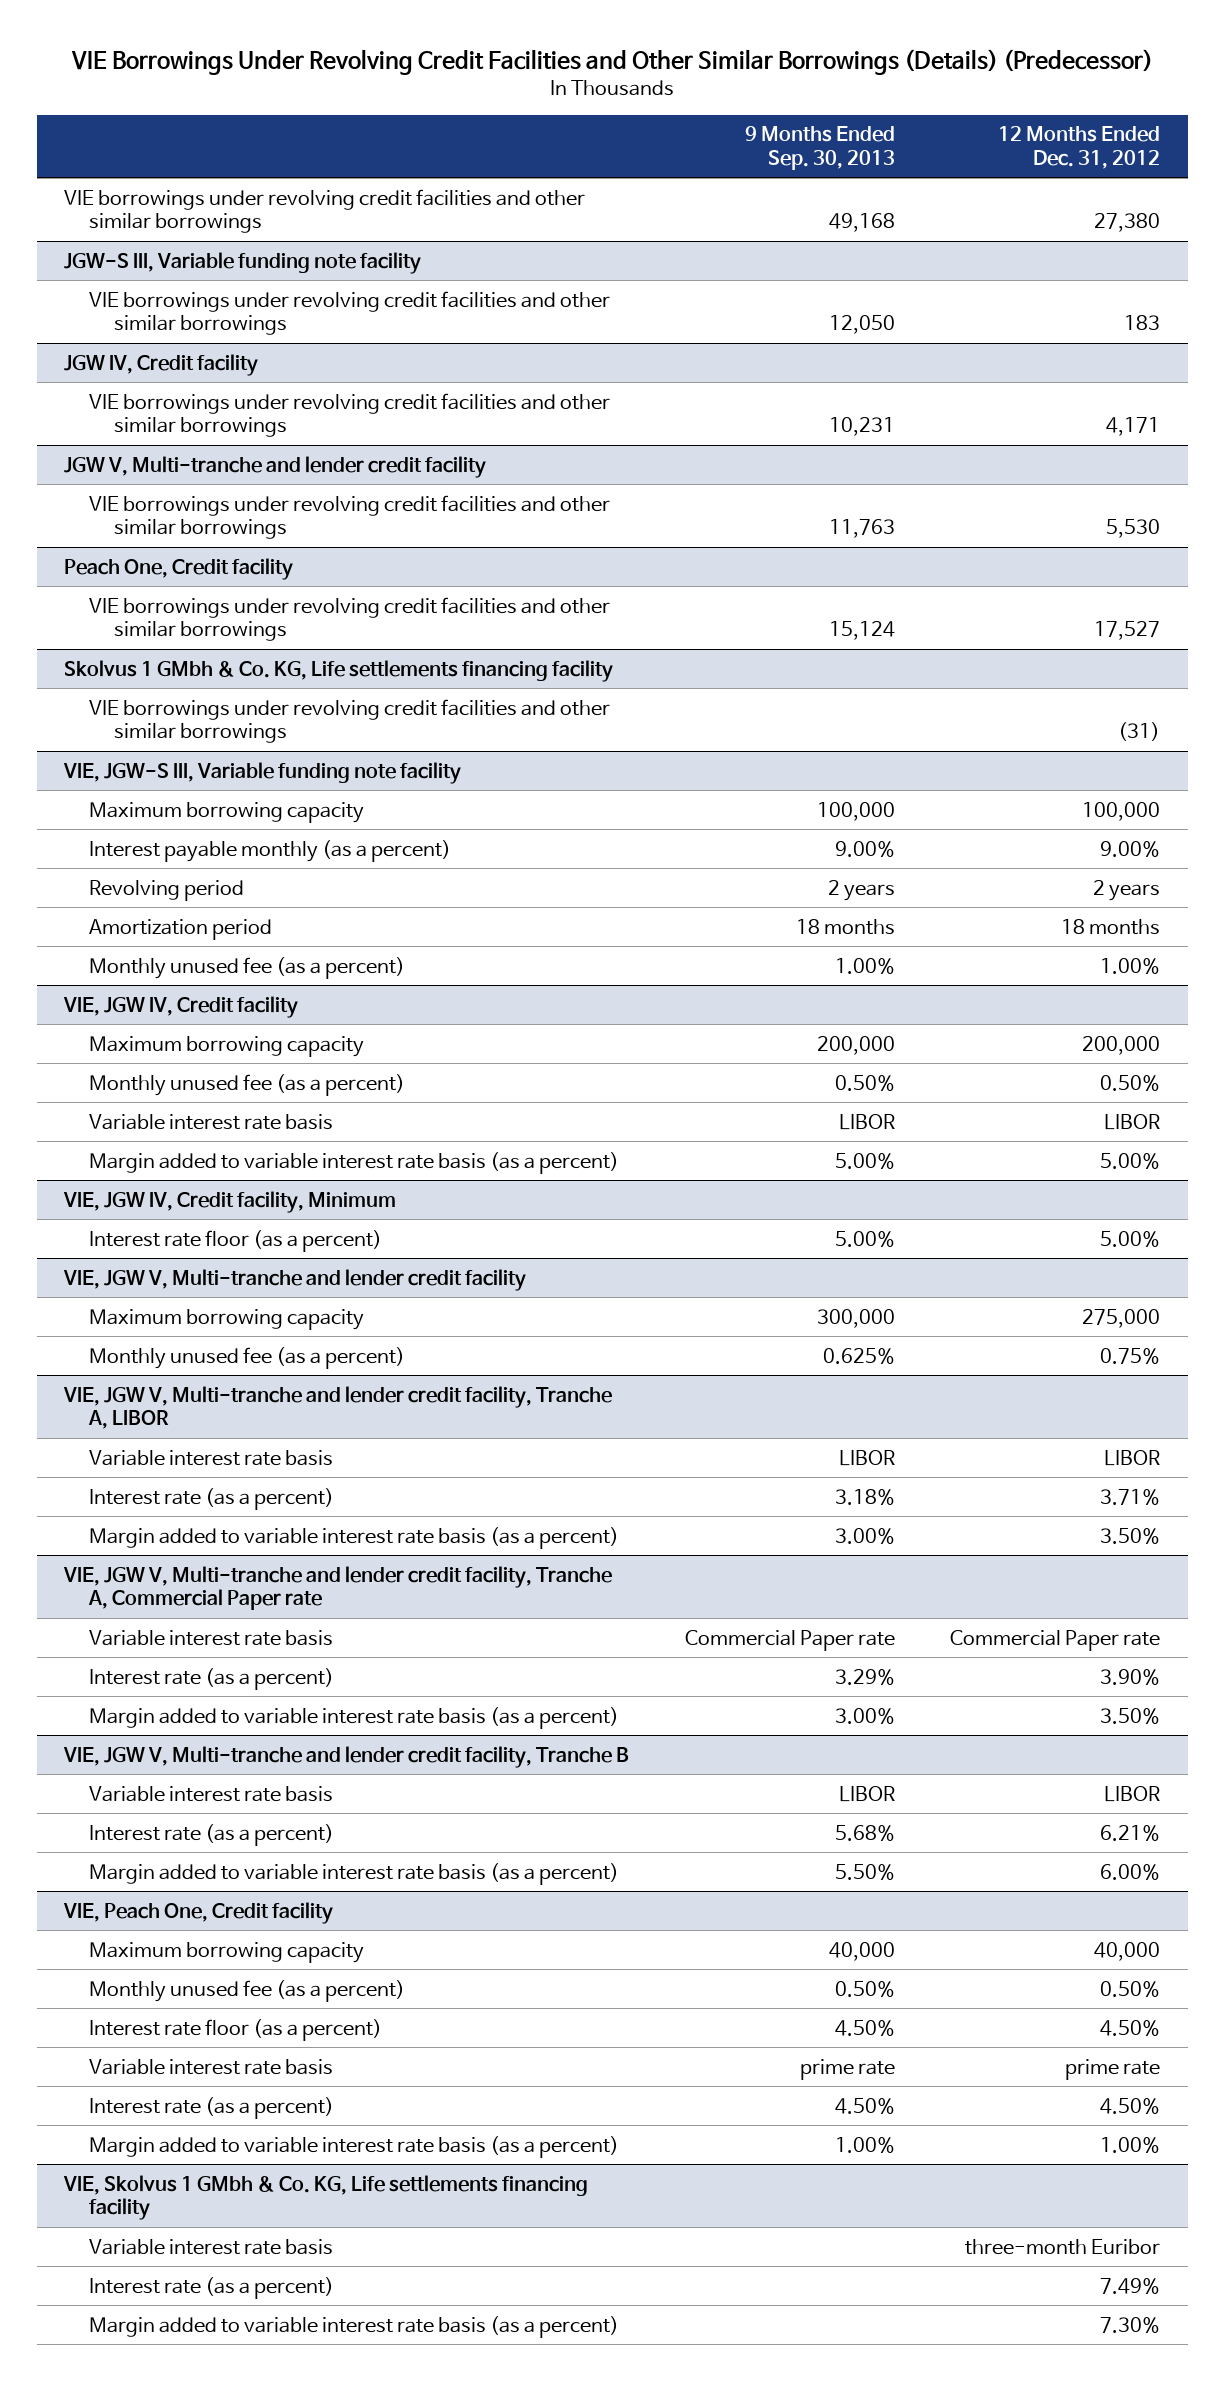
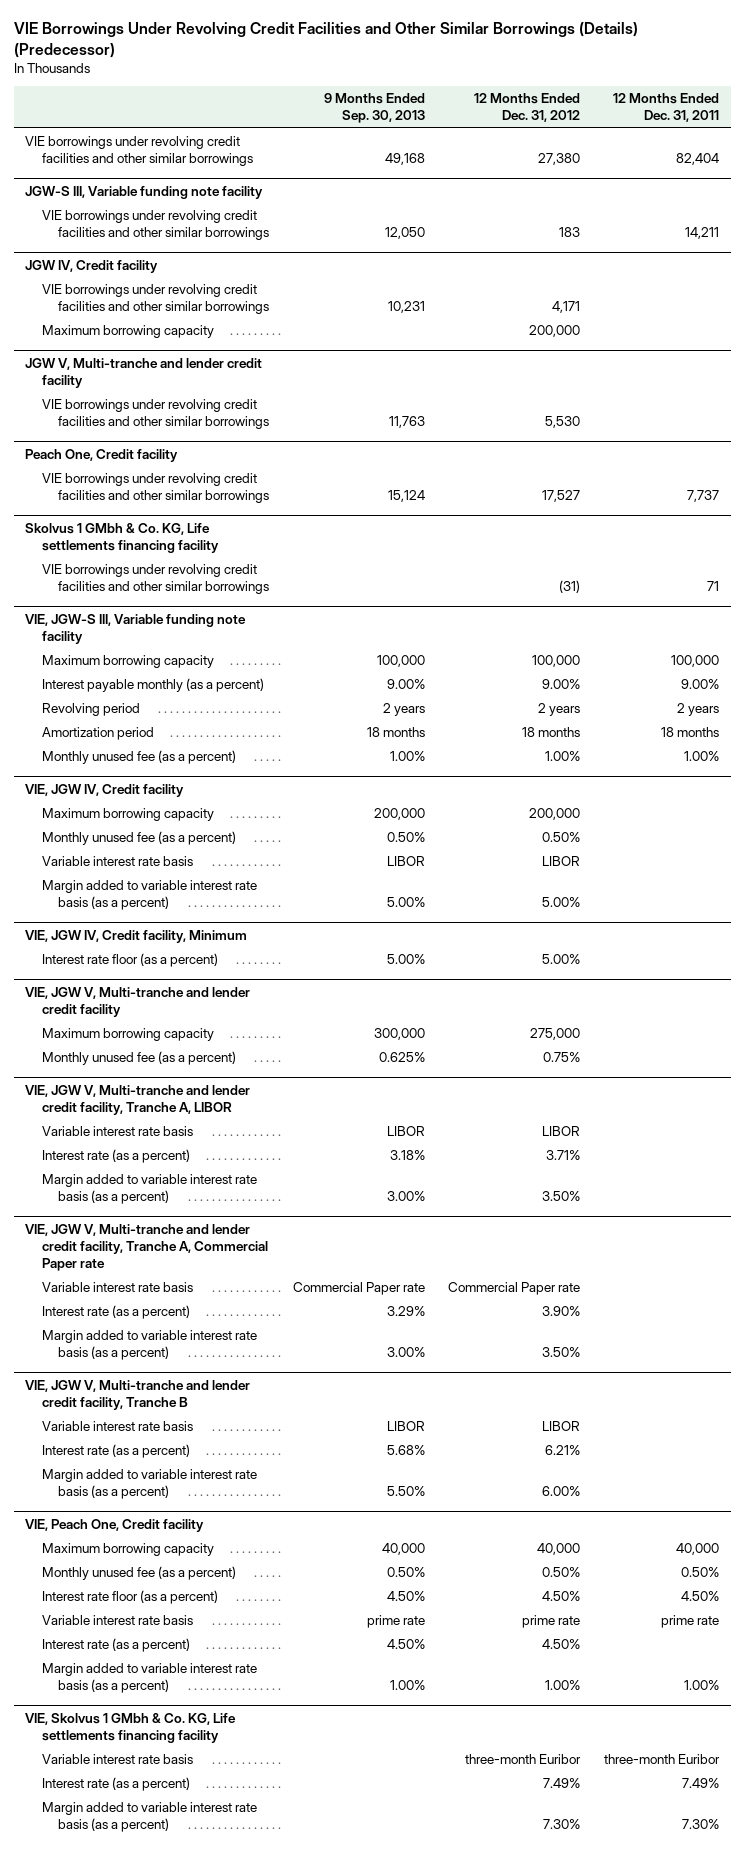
none -> [613,93,720,123] 12 Months Ended Dec. 31, 2011
none -> [41,325,214,339] Maximum borrowing capacity

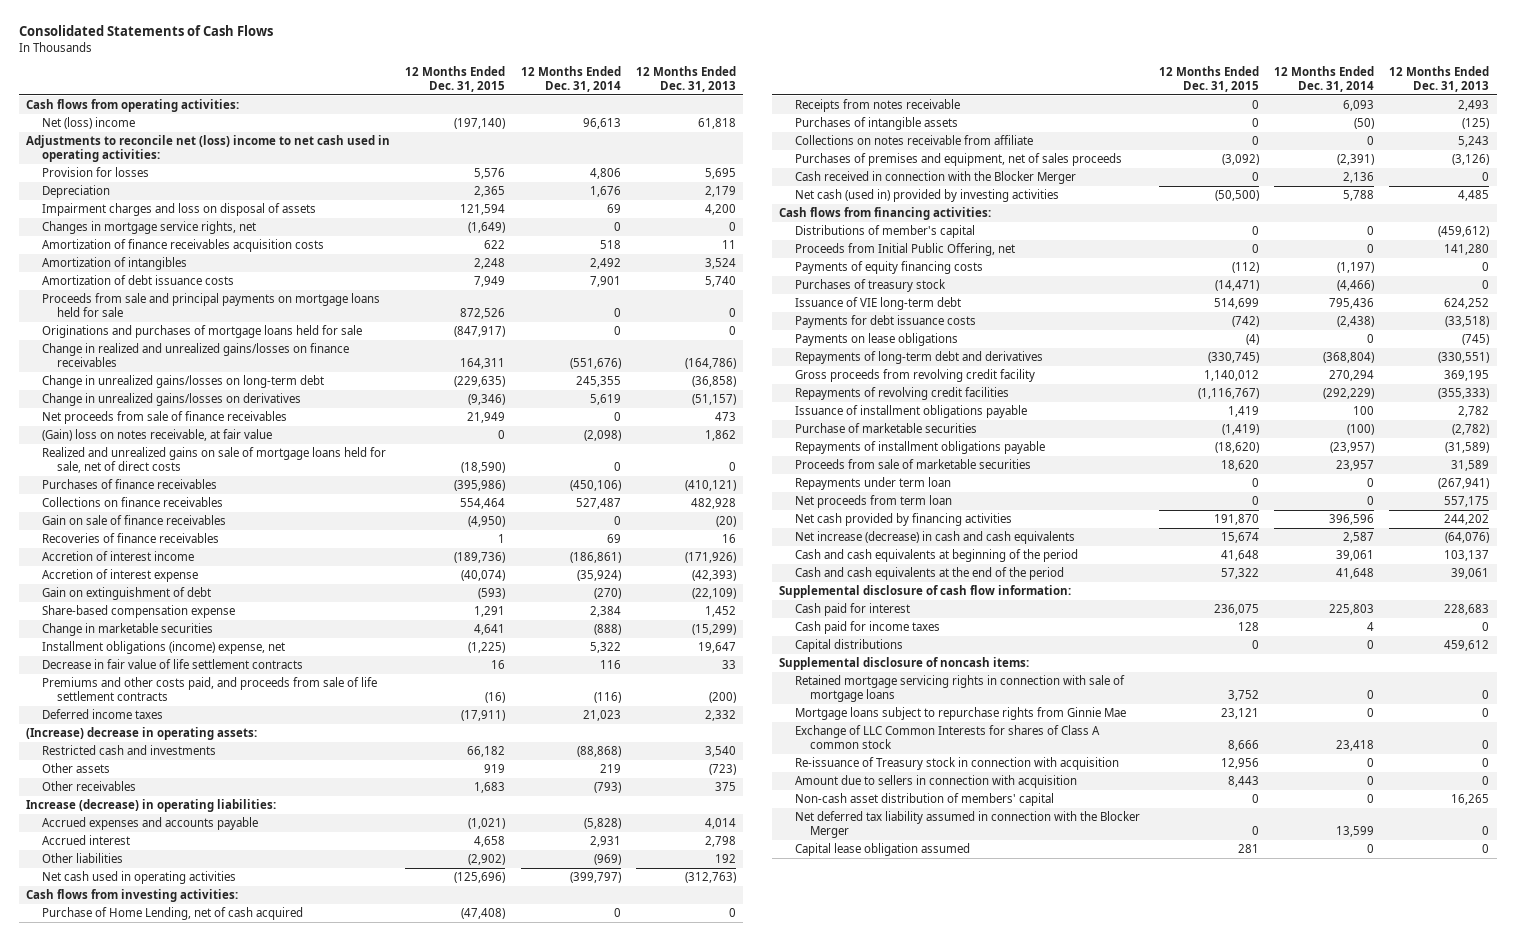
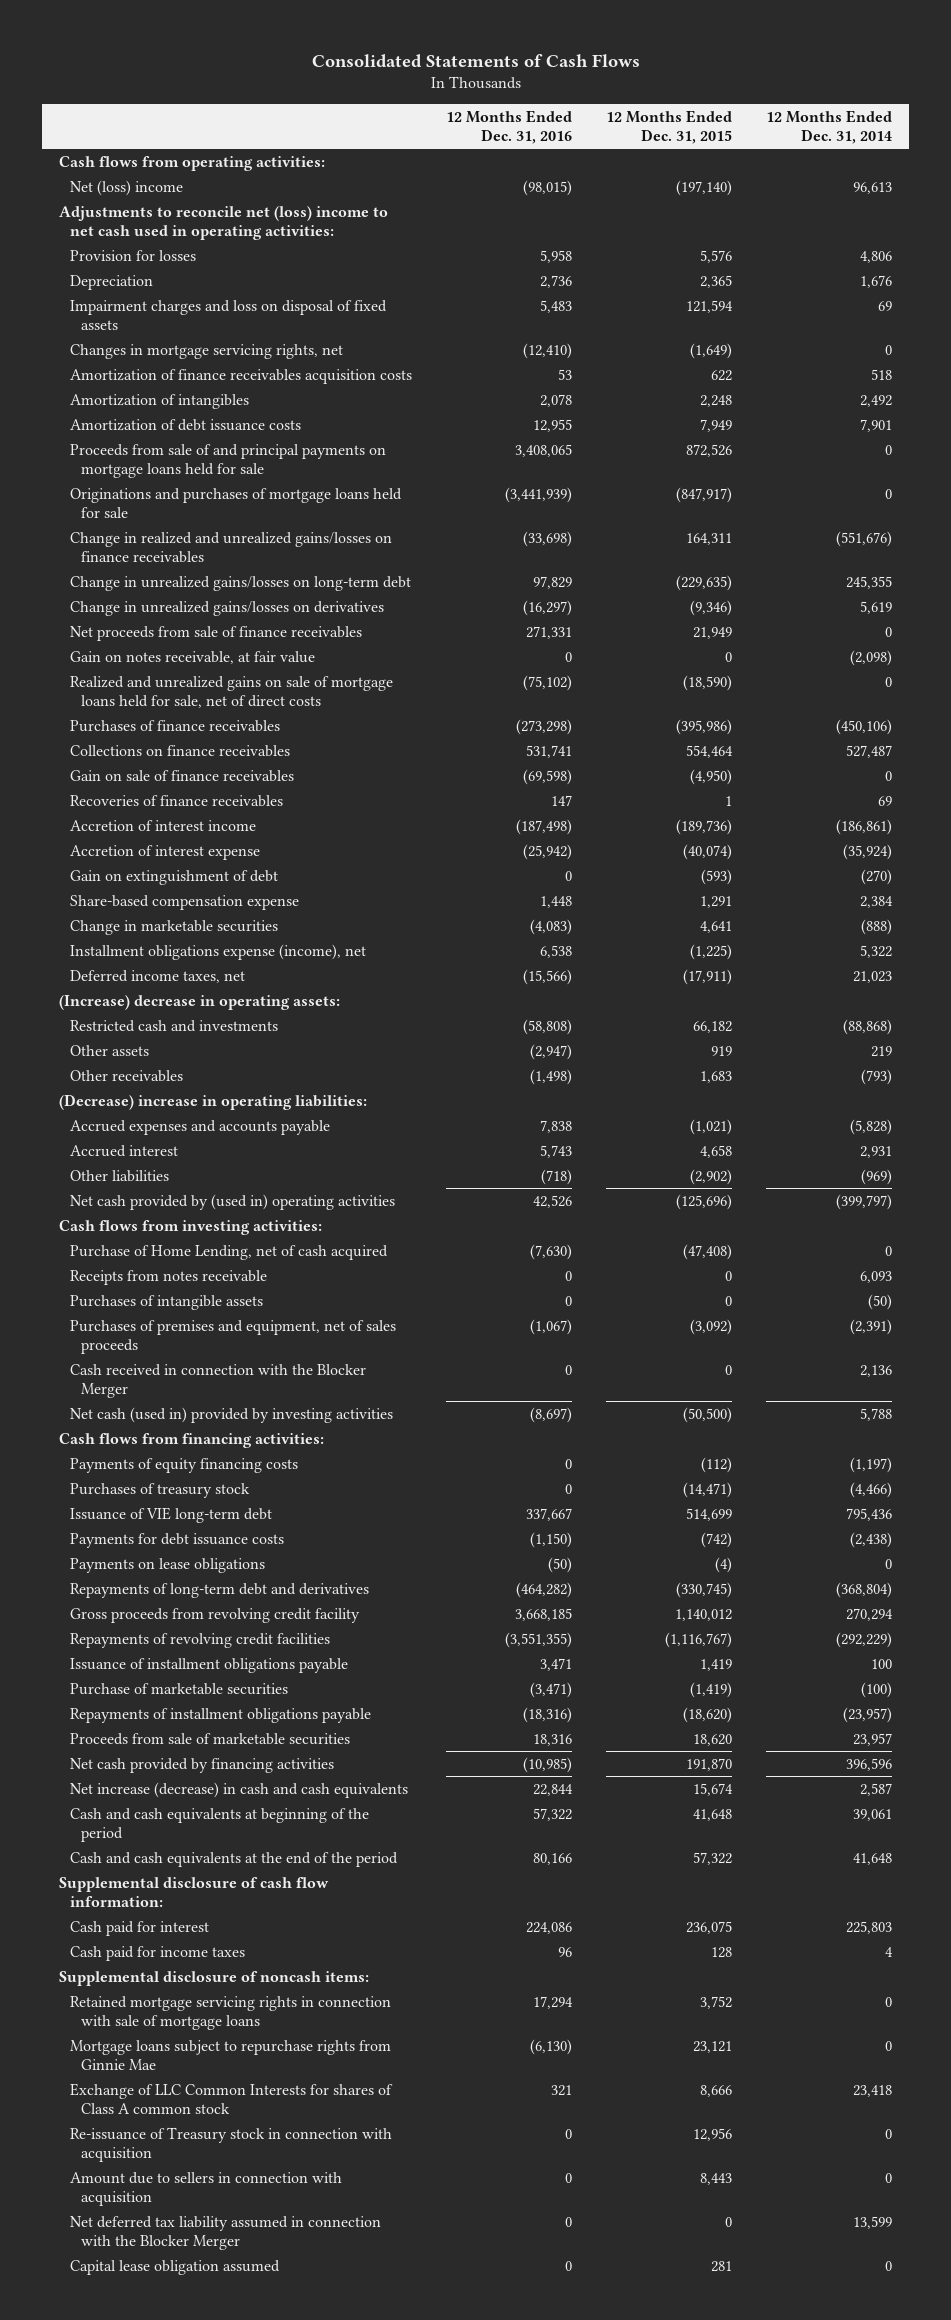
[635,66,736,92] 12 Months Ended Dec. 31, 2013 -> none
none -> [446,110,573,144] 12 Months Ended Dec. 31, 2016
[41,203,316,217] Impairment charges and loss on disposal of assets -> [70,299,388,330] Impairment charges and loss on disposal of fixed assets
[41,221,256,235] Changes in mortgage service rights, net -> [70,343,344,359] Changes in mortgage servicing rights, net
[41,293,380,317] Proceeds from sale and principal payments on mortgage loans held for sale -> [70,443,387,478] Proceeds from sale of and principal payments on mortgage loans held for sale
[41,429,272,442] (Gain) loss on notes receivable, at fair value -> [70,650,316,664] Gain on notes receivable, at fair value
[41,659,303,670] Decrease in fair value of life settlement contracts -> none
[41,677,377,701] Premiums and other costs paid, and proceeds from sale of life settlement contracts -> none
[41,641,285,655] Installment obligations (income) expense, net -> [70,943,367,960] Installment obligations expense (income), net
[41,709,163,720] Deferred income taxes -> [70,969,246,983] Deferred income taxes, net
[26,799,277,813] Increase (decrease) in operating liabilities: -> [58,1093,367,1110] (Decrease) increase in operating liabilities:
[41,871,236,885] Net cash used in operating activities -> [70,1193,396,1210] Net cash provided by (used in) operating activities
[794,135,1033,146] Collections on notes receivable from affiliate -> none
[794,225,975,239] Distributions of member's capital -> none
[794,243,1015,257] Proceeds from Initial Public Offering, net -> none
[794,477,951,491] Repayments under term loan -> none
[794,495,952,509] Net proceeds from term loan -> none
[794,639,903,653] Capital distributions -> none
[794,793,1054,807] Non-cash asset distribution of members' capital -> none

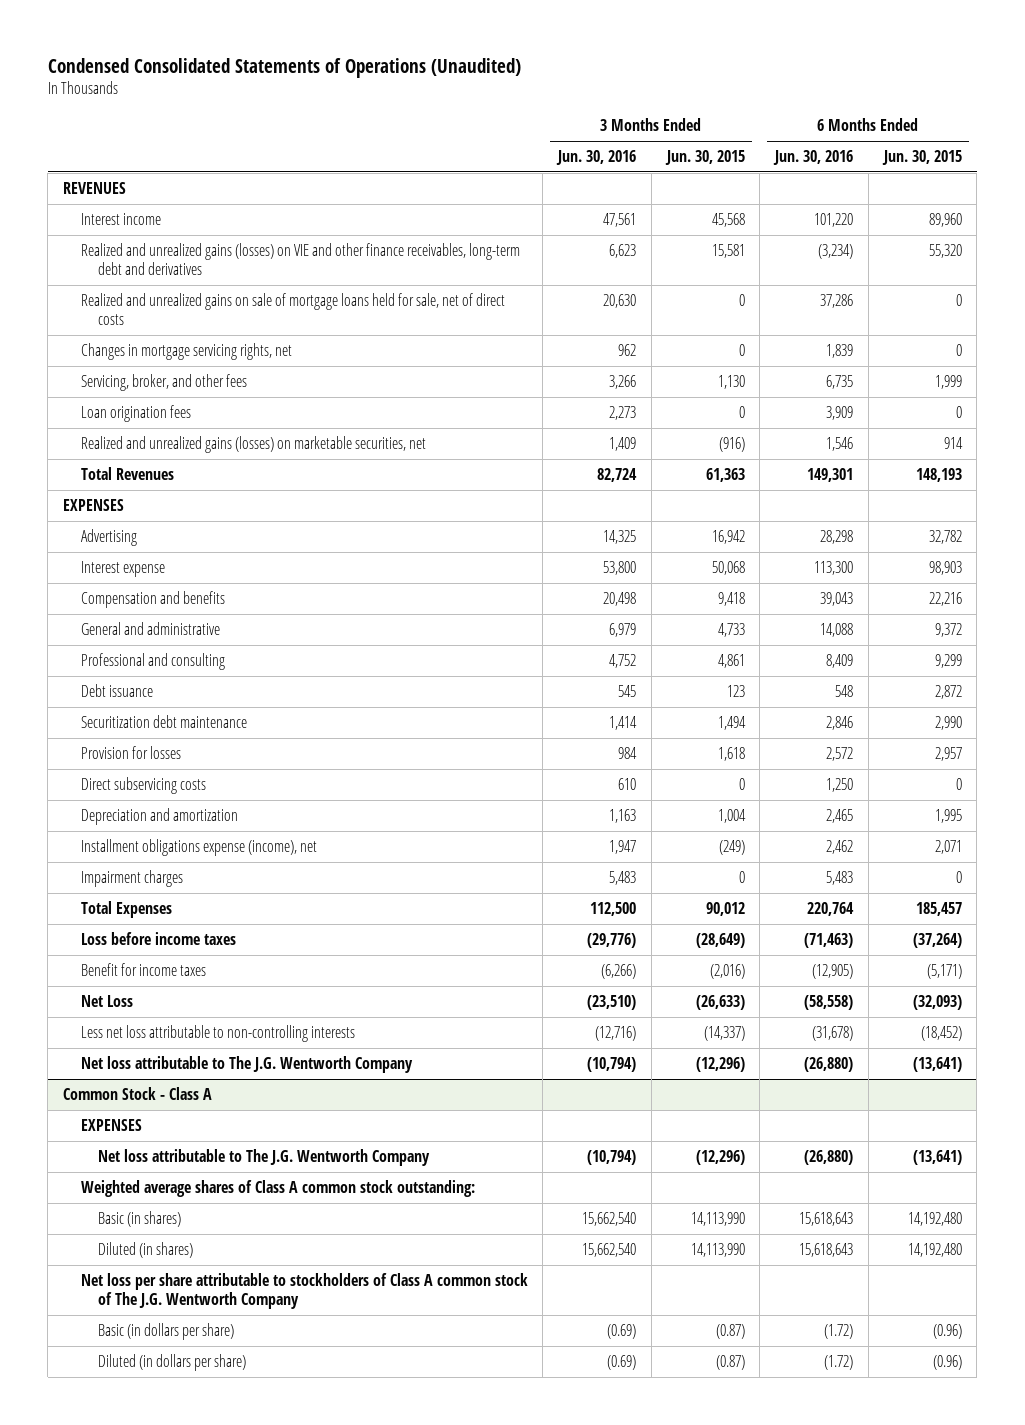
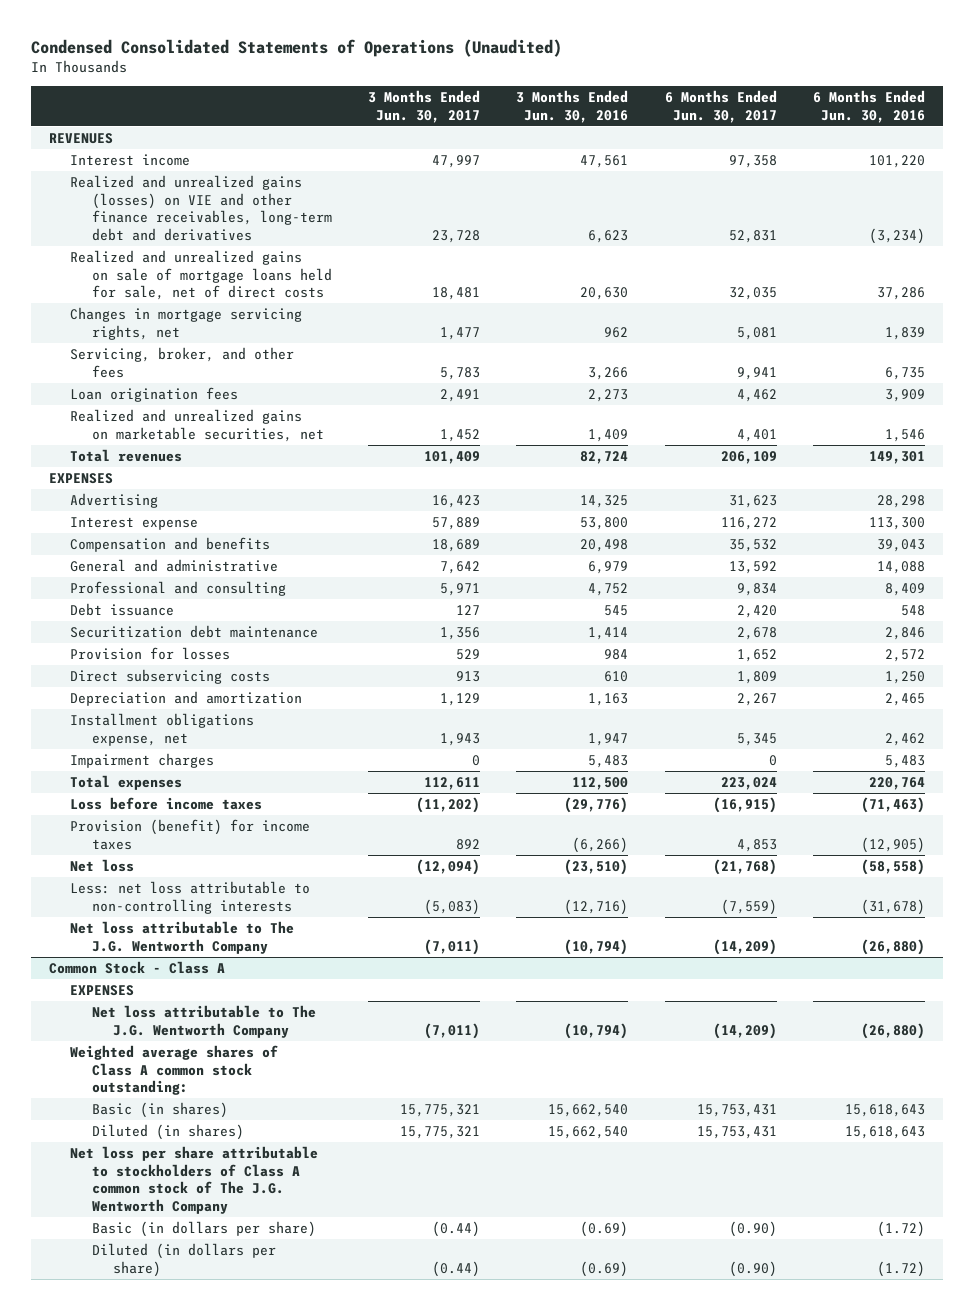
[664,150,745,166] Jun. 30, 2015 -> none
[881,150,962,166] Jun. 30, 2015 -> none
none -> [368,90,481,124] 3 Months Ended Jun. 30, 2017
none -> [664,90,777,124] 6 Months Ended Jun. 30, 2017
[80,436,426,454] Realized and unrealized gains (losses) on marketable securities, net -> [70,408,324,442] Realized and unrealized gains on marketable securities, net
[80,467,174,481] Total Revenues -> [70,448,183,462] Total revenues
[80,839,317,857] Installment obligations expense (income), net -> [70,712,255,746] Installment obligations expense, net
[80,901,172,919] Total Expenses -> [70,774,183,790] Total expenses
[80,963,206,977] Benefit for income taxes -> [70,818,311,850] Provision (benefit) for income taxes
[80,995,133,1008] Net Loss -> [70,858,135,872] Net loss
[80,1025,355,1043] Less net loss attributable to non-controlling interests -> [70,880,311,914] Less: net loss attributable to non-controlling interests

